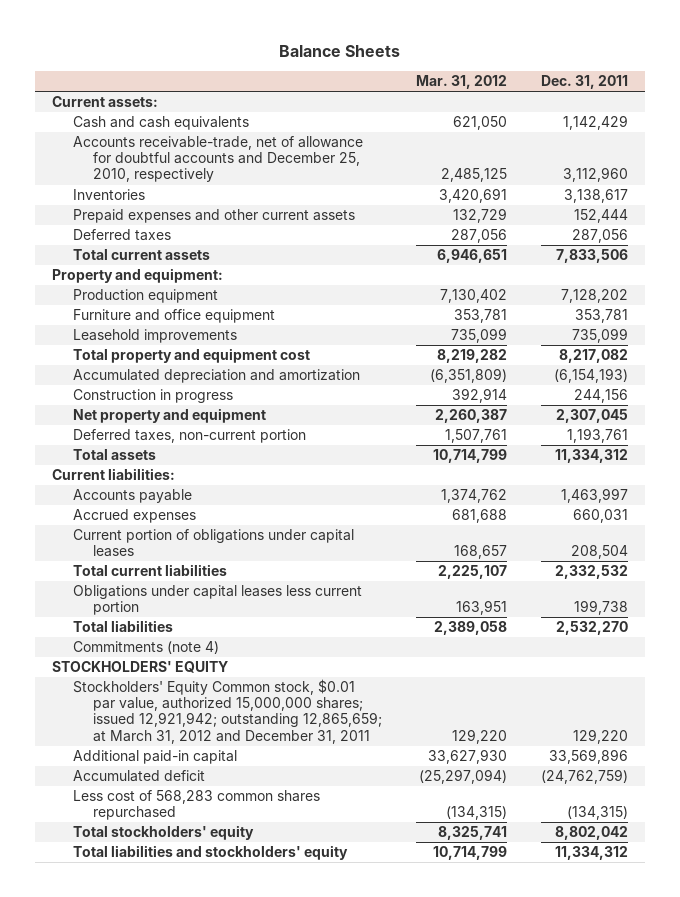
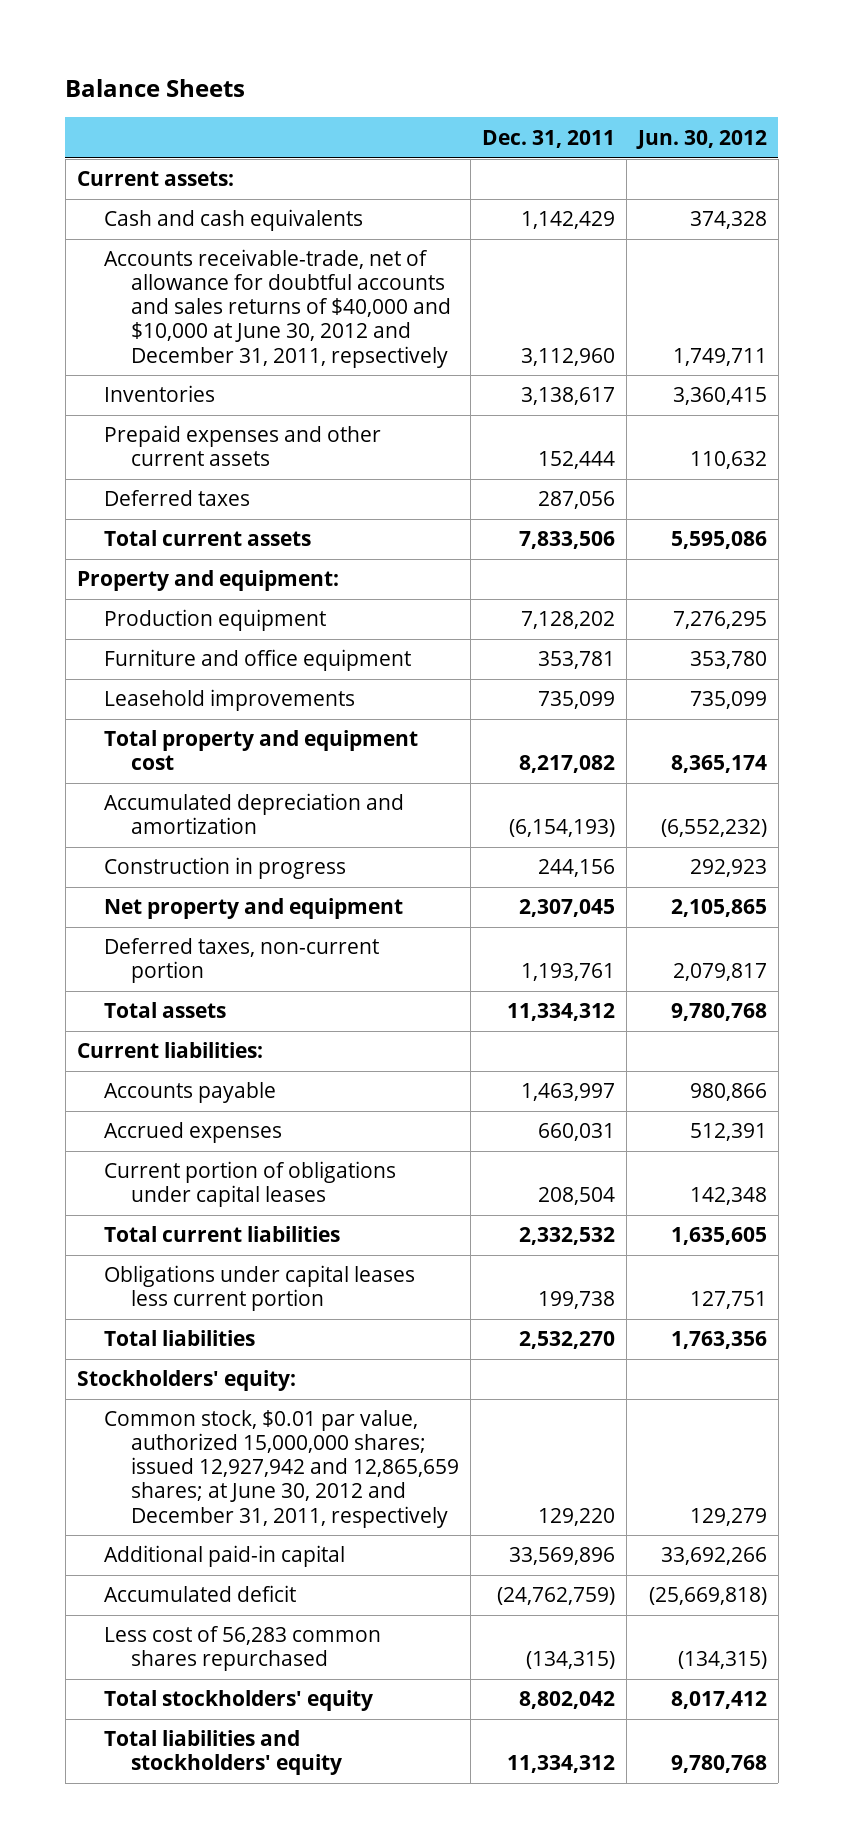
[415,75,507,90] Mar. 31, 2012 -> none
none -> [635,129,767,149] Jun. 30, 2012
[72,136,363,183] Accounts receivable-trade, net of allowance for doubtful accounts and December 25, 2010, respectively -> [103,249,451,368] Accounts receivable-trade, net of allowance for doubtful accounts and sales returns of $40,000 and $10,000 at June 30, 2012 and December 31, 2011, repsectively
[72,641,219,655] Commitments (note 4) -> none
[52,661,229,674] STOCKHOLDERS' EQUITY -> [76,1370,296,1392] Stockholders' equity:
[72,679,382,744] Stockholders' Equity Common stock, $0.01 par value, authorized 15,000,000 shares; issued 12,921,942; outstanding 12,865,659; at March 31, 2012 and December 31, 2011 -> [103,1410,459,1528] Common stock, $0.01 par value, authorized 15,000,000 shares; issued 12,927,942 and 12,865,659 shares; at June 30, 2012 and December 31, 2011, respectively
[72,790,320,821] Less cost of 568,283 common shares repurchased -> [103,1626,381,1672] Less cost of 56,283 common shares repurchased

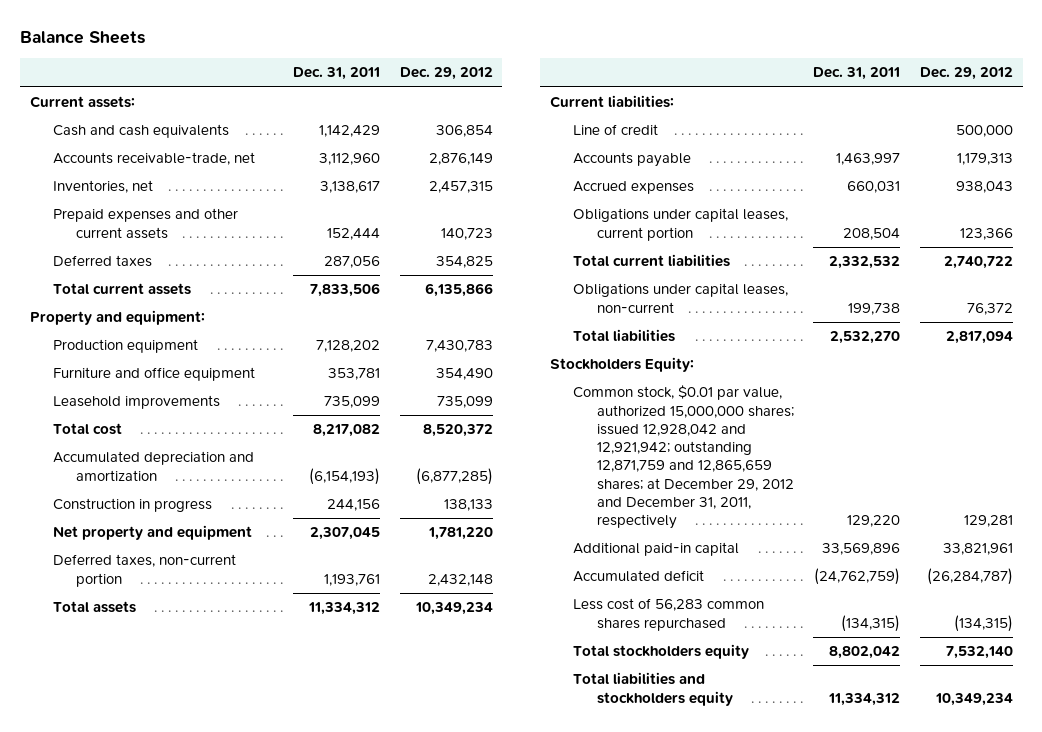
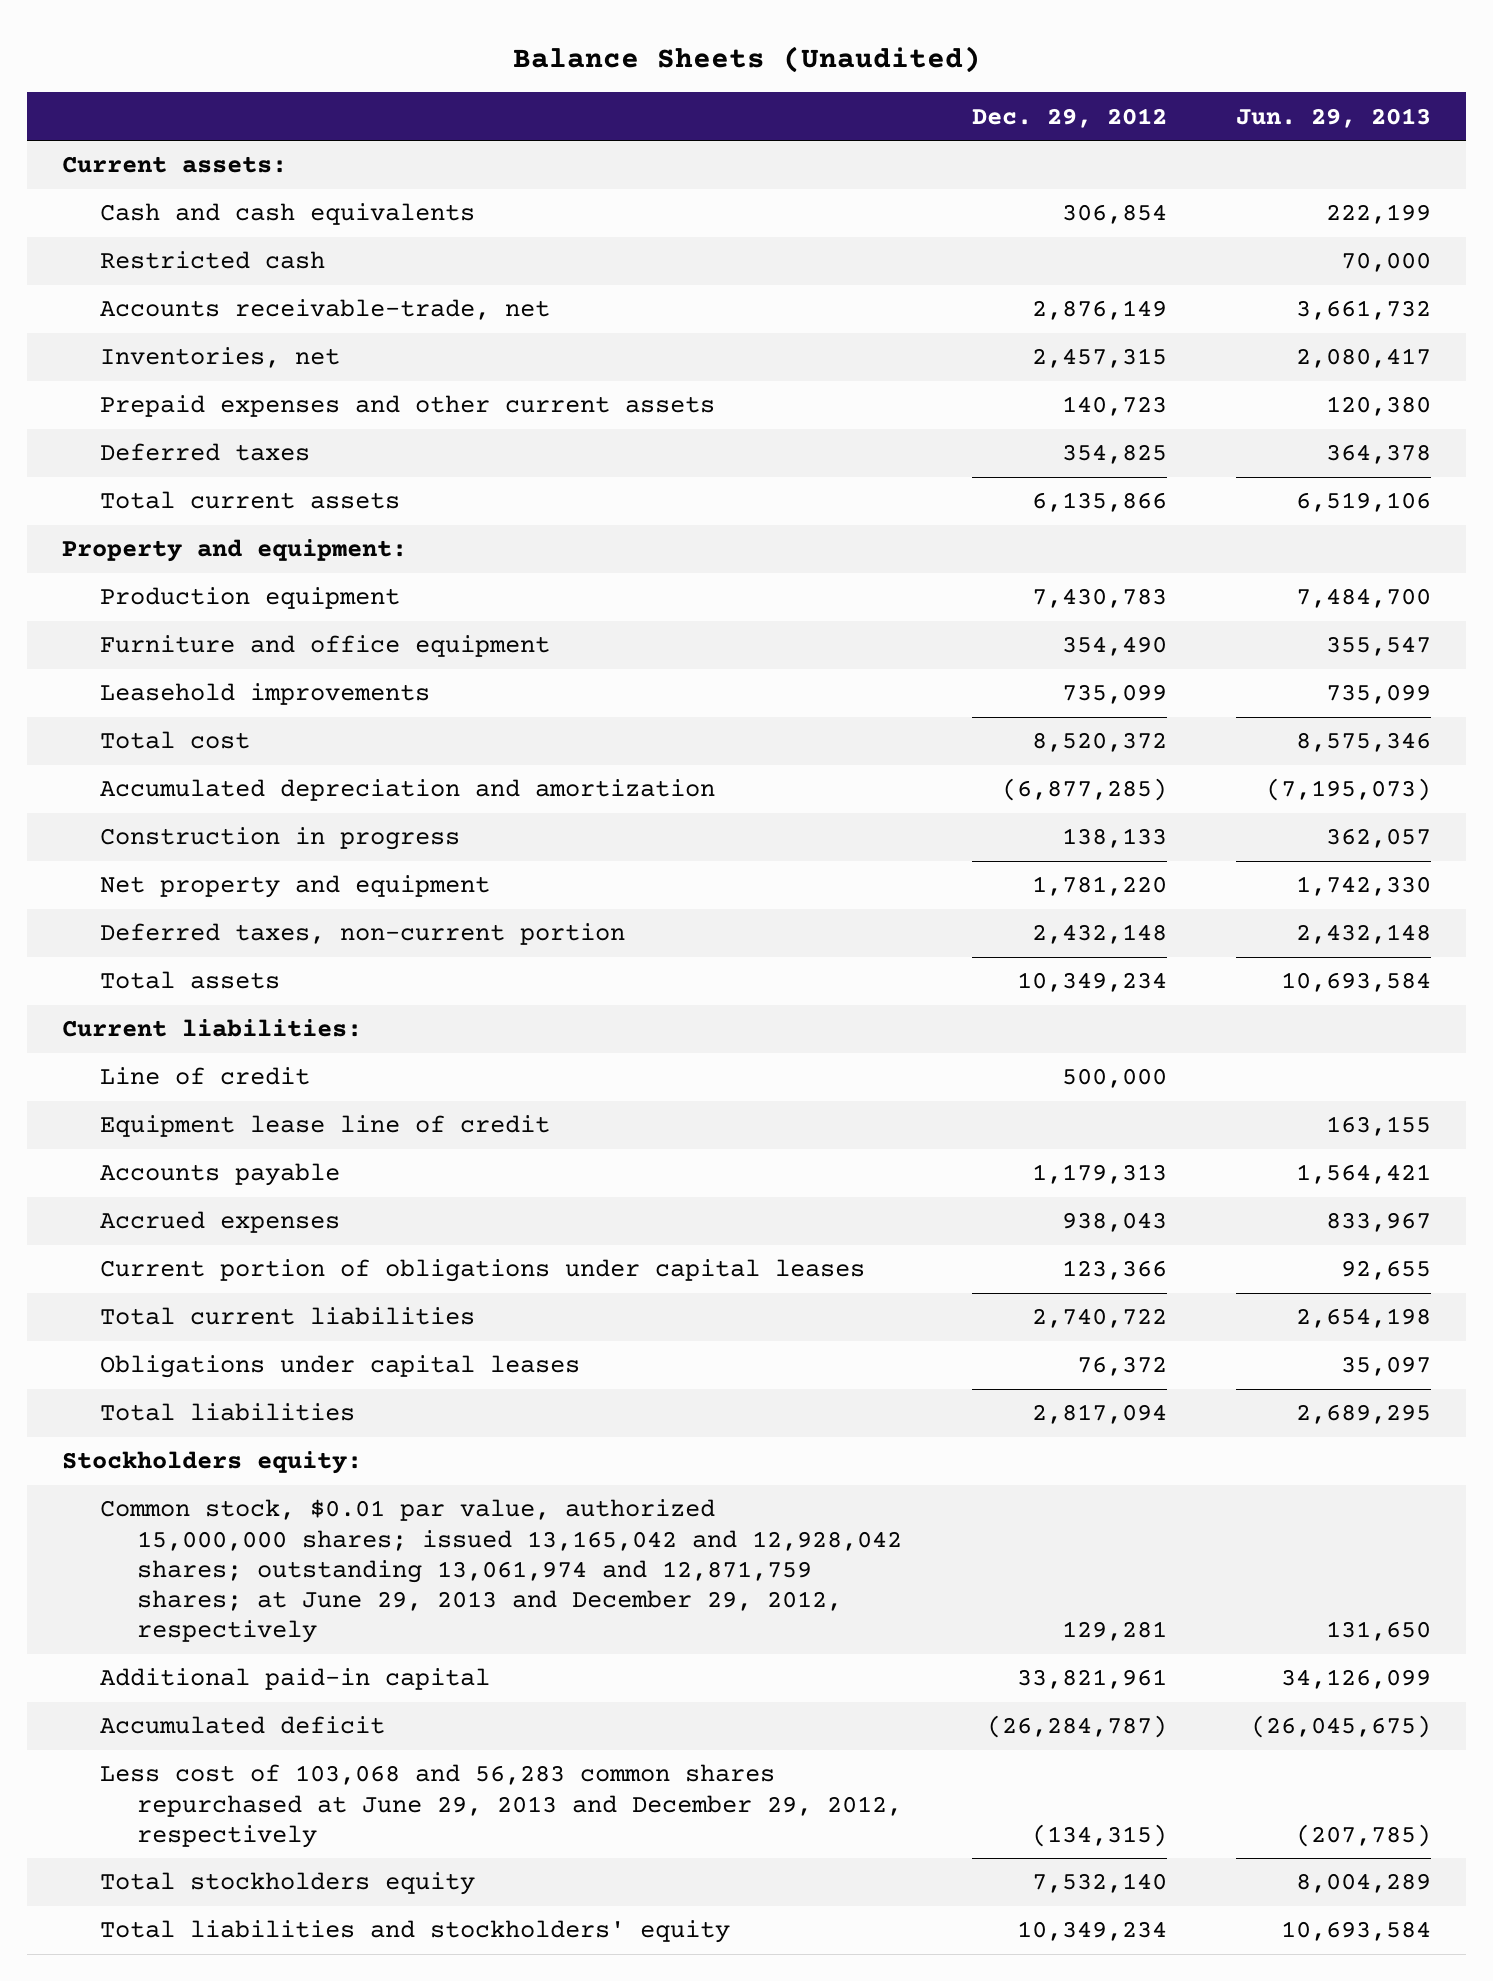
[19,31,145,45] Balance Sheets -> [512,45,981,73] Balance Sheets (Unaudited)
[293,67,381,81] Dec. 31, 2011 -> none
none -> [1236,107,1432,128] Jun. 29, 2013
none -> [99,251,325,270] Restricted cash
none -> [99,1115,550,1138] Equipment lease line of credit
[573,208,789,241] Obligations under capital leases, current portion -> [99,1259,865,1283] Current portion of obligations under capital leases
[573,283,789,313] Obligations under capital leases, non-current -> [99,1355,580,1379] Obligations under capital leases
[549,357,694,373] Stockholders Equity: -> [61,1451,362,1475] Stockholders equity:
[573,385,794,530] Common stock, $0.01 par value, authorized 15,000,000 shares; issued 12,928,042 and 12,921,942; outstanding 12,871,759 and 12,865,659 shares; at December 29, 2012 and December 31, 2011, respectively -> [99,1499,903,1643] Common stock, $0.01 par value, authorized 15,000,000 shares; issued 13,165,042 and 12,928,042 shares; outstanding 13,061,974 and 12,871,759 shares; at June 29, 2013 and December 29, 2012, respectively
[573,598,765,631] Less cost of 56,283 common shares repurchased -> [99,1764,903,1848] Less cost of 103,068 and 56,283 common shares repurchased at June 29, 2013 and December 29, 2012, respectively
[573,672,733,706] Total liabilities and stockholders equity -> [99,1920,730,1944] Total liabilities and stockholders' equity

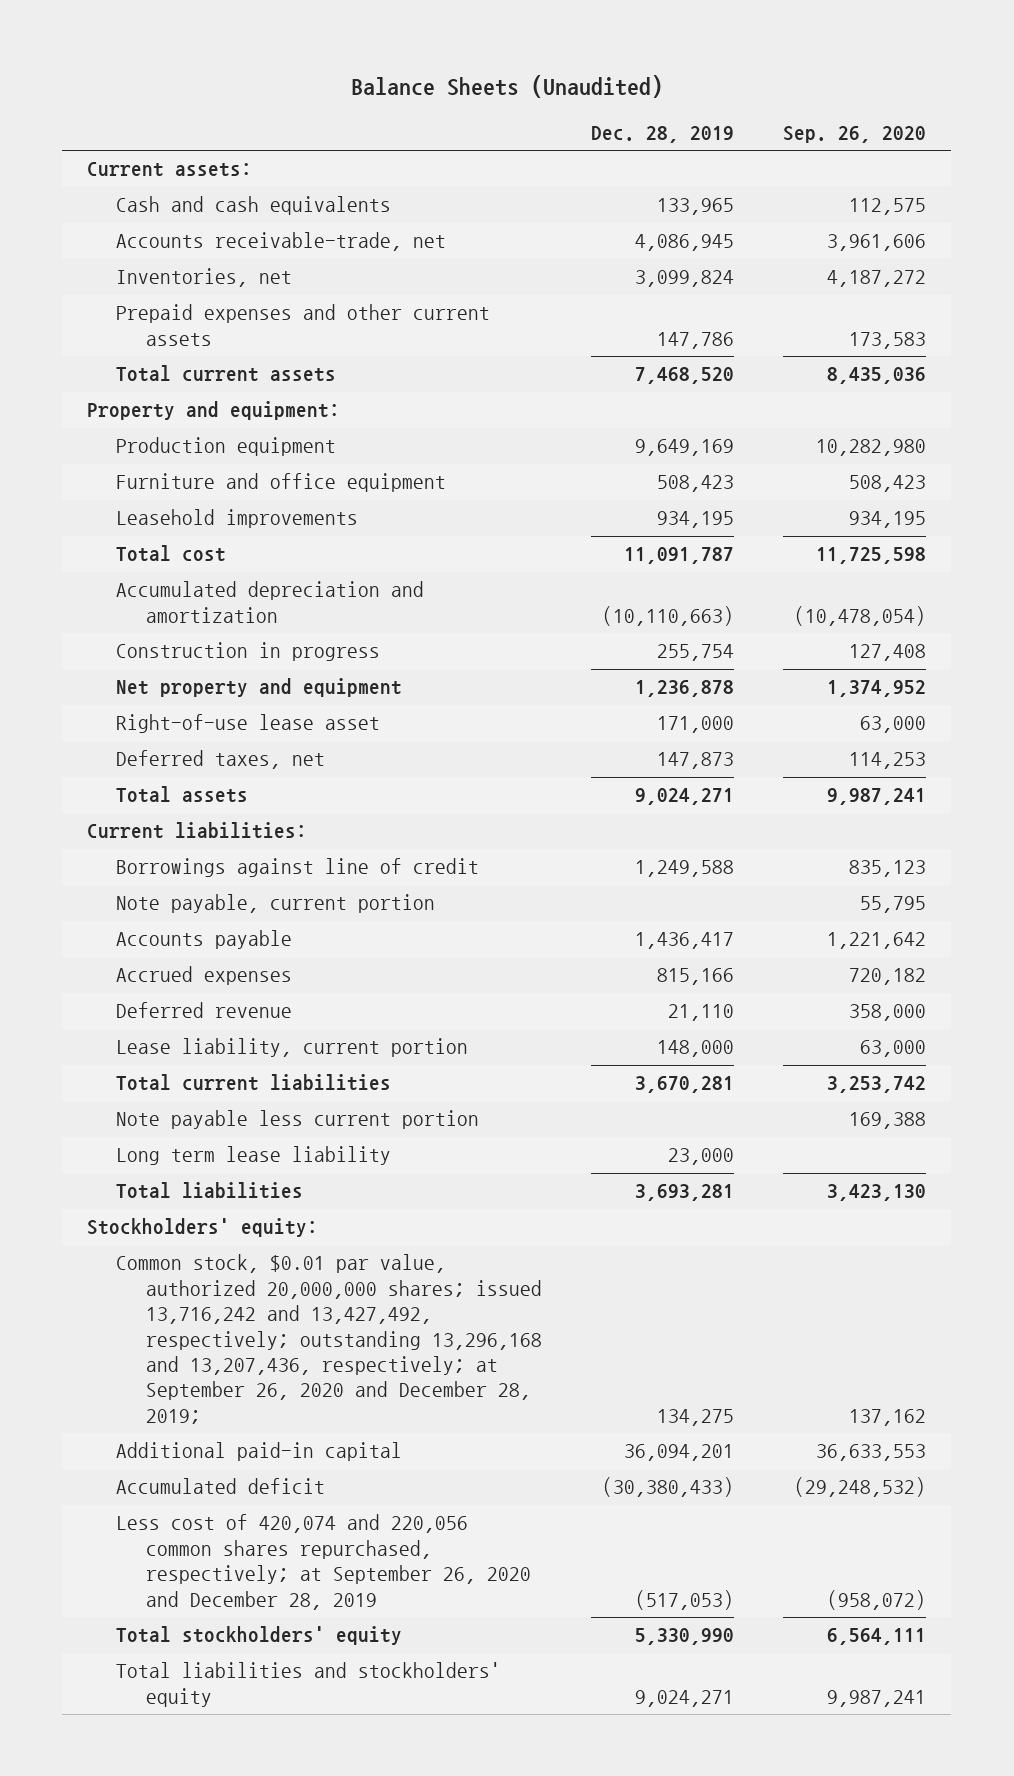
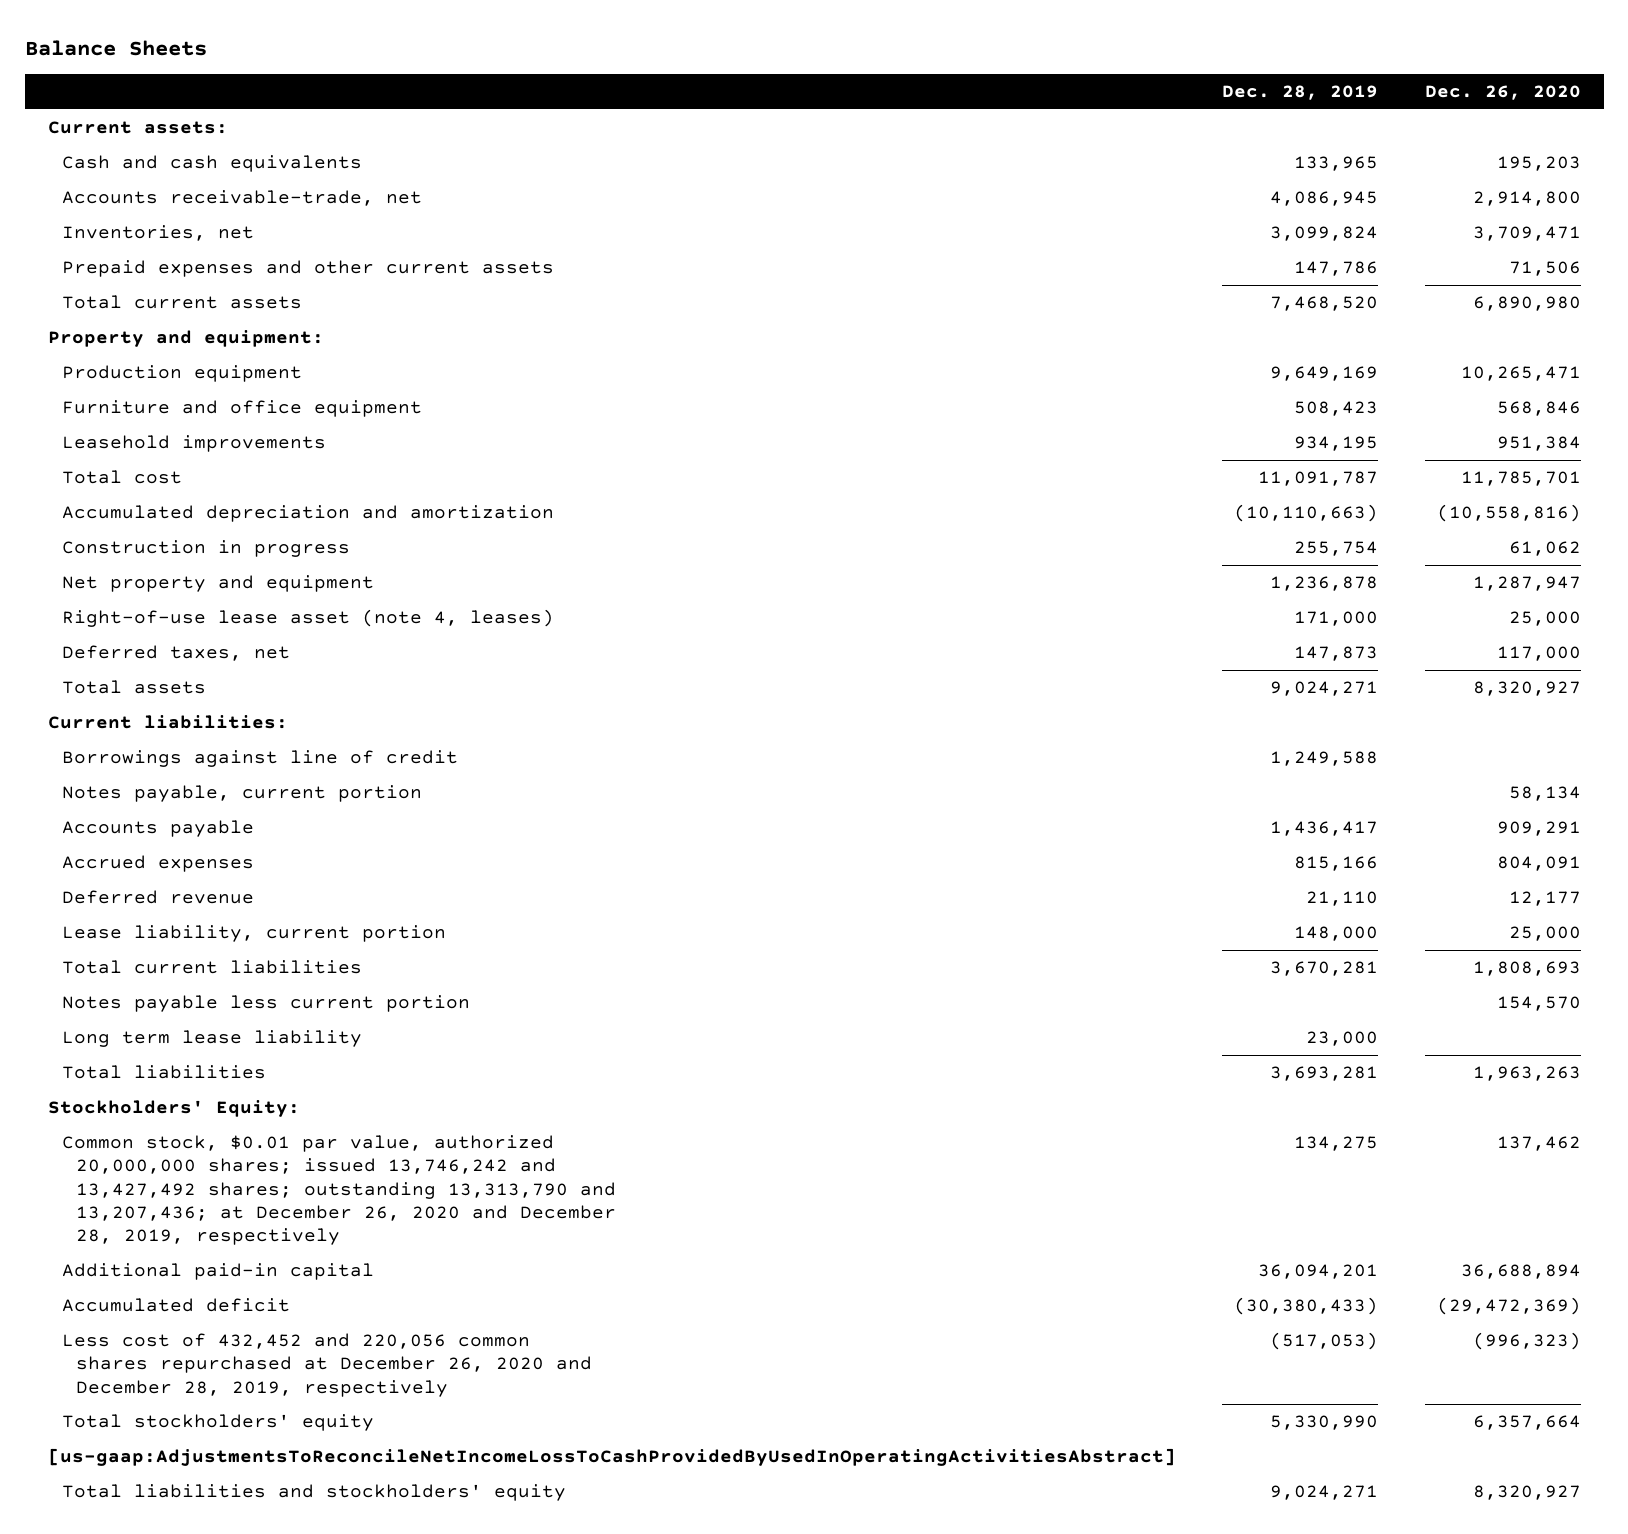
[350,75,663,99] Balance Sheets (Unaudited) -> [24,39,207,56] Balance Sheets
[783,126,927,144] Sep. 26, 2020 -> none
none -> [1424,85,1581,101] Dec. 26, 2020
[116,714,381,734] Right-of-use lease asset -> [61,608,554,627] Right-of-use lease asset (note 4, leases)
[116,894,436,914] Note payable, current portion -> [61,784,422,802] Notes payable, current portion
[116,1110,480,1130] Note payable less current portion -> [61,994,470,1012] Notes payable less current portion
[87,1218,319,1238] Stockholders' equity: -> [47,1099,300,1117] Stockholders' Equity:
[116,1254,542,1424] Common stock, $0.01 par value, authorized 20,000,000 shares; issued 13,716,242 and 13,427,492, respectively; outstanding 13,296,168 and 13,207,436, respectively; at September 26, 2020 and December 28, 2019; -> [61,1134,617,1246] Common stock, $0.01 par value, authorized 20,000,000 shares; issued 13,746,242 and 13,427,492 shares; outstanding 13,313,790 and 13,207,436; at December 26, 2020 and December 28, 2019, respectively
[116,1514,531,1610] Less cost of 420,074 and 220,056 common shares repurchased, respectively; at September 26, 2020 and December 28, 2019 -> [61,1332,593,1397] Less cost of 432,452 and 220,056 common shares repurchased at December 26, 2020 and December 28, 2019, respectively
none -> [47,1447,1176,1466] [us-gaap:AdjustmentsToReconcileNetIncomeLossToCashProvidedByUsedInOperatingActivitiesAbstract]

